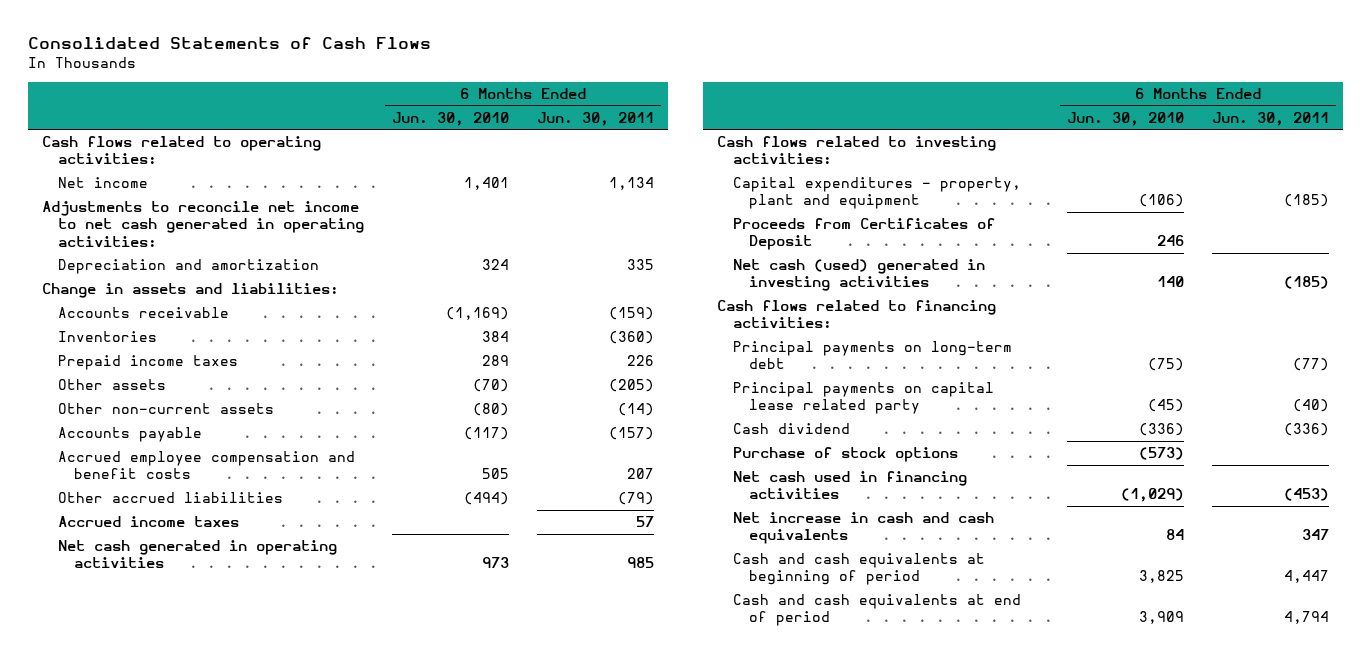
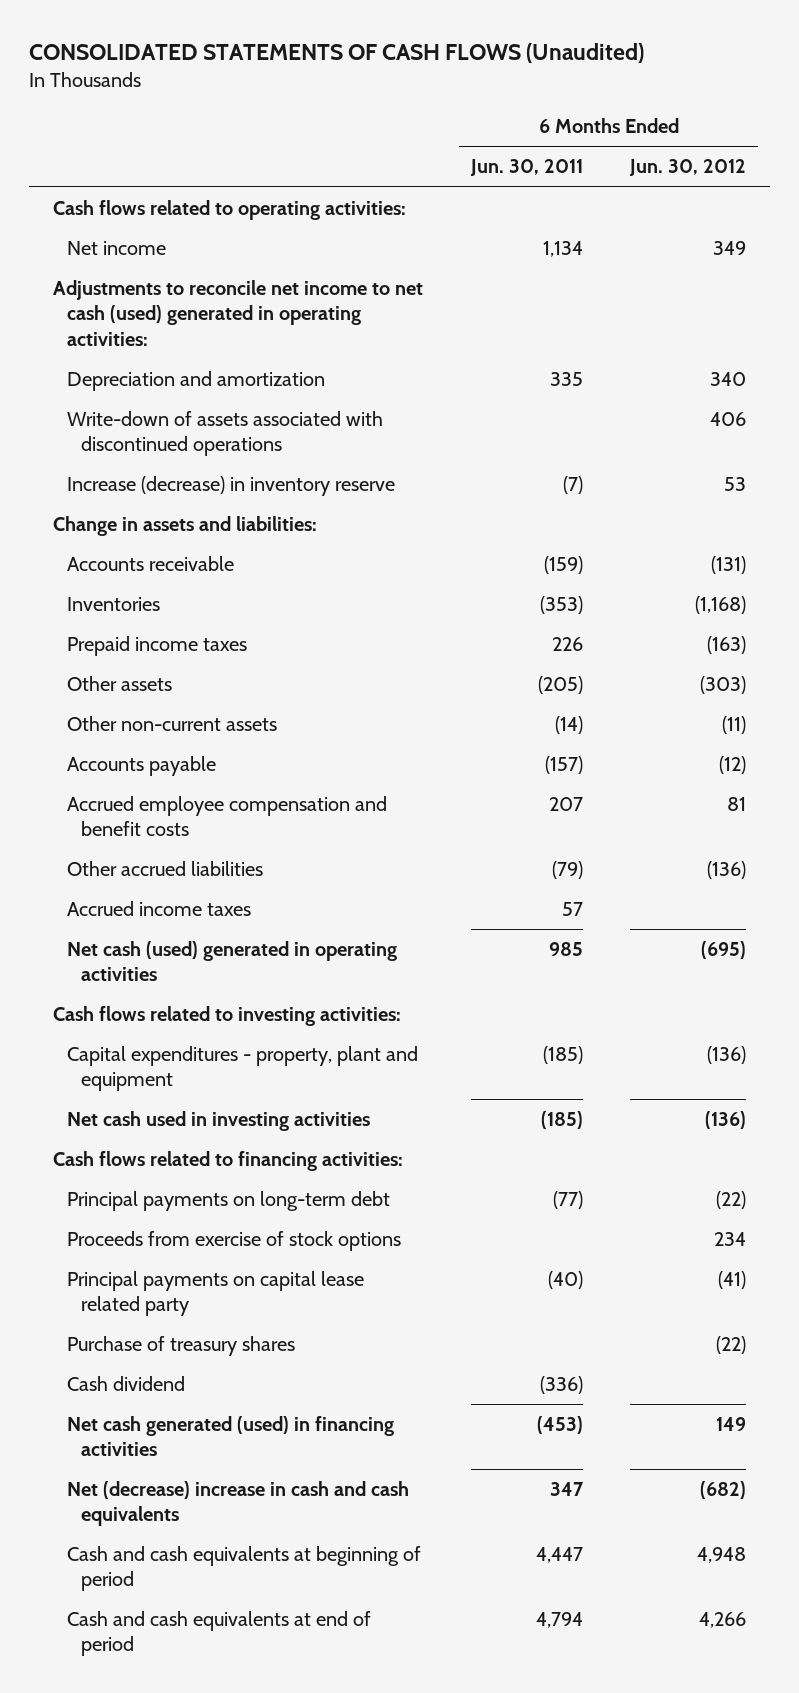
[27,37,431,50] Consolidated Statements of Cash Flows -> [29,42,645,63] CONSOLIDATED STATEMENTS OF CASH FLOWS (Unaudited)
[391,111,509,126] Jun. 30, 2010 -> none
none -> [629,159,747,177] Jun. 30, 2012
[41,201,364,247] Adjustments to reconcile net income to net cash generated in operating activities: -> [52,279,423,346] Adjustments to reconcile net income to net cash (used) generated in operating activities:
none -> [67,410,384,457] Write-down of assets associated with discontinued operations
none -> [67,475,396,496] Increase (decrease) in inventory reserve
[608,331,654,345] (360) -> [539,595,583,614] (353)
[57,540,337,569] Net cash generated in operating activities -> [67,940,398,982] Net cash (used) generated in operating activities
[733,218,996,251] Proceeds from Certificates of Deposit -> none
[733,259,986,292] Net cash (used) generated in investing activities -> [67,1110,371,1131] Net cash used in investing activities
none -> [67,1230,402,1251] Proceeds from exercise of stock options
none -> [67,1335,296,1356] Purchase of treasury shares
[733,447,959,463] Purchase of stock options -> none
[733,471,968,500] Net cash used in financing activities -> [67,1415,395,1457] Net cash generated (used) in financing activities
[733,512,995,545] Net increase in cash and cash equivalents -> [67,1480,410,1527] Net (decrease) increase in cash and cash equivalents

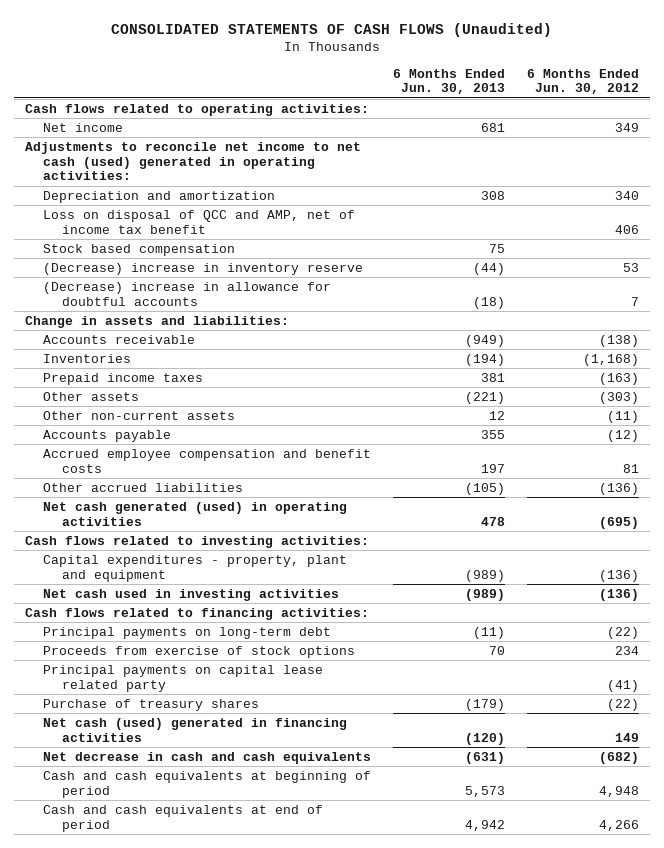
[469,159,583,177] Jun. 30, 2011 -> none
none -> [393,68,506,95] 6 Months Ended Jun. 30, 2013
[67,410,384,457] Write-down of assets associated with discontinued operations -> none
none -> [43,209,356,234] Loss on disposal of QCC and AMP, net of income tax benefit
none -> [43,243,236,256] Stock based compensation
[67,475,396,496] Increase (decrease) in inventory reserve -> [43,262,364,275] (Decrease) increase in inventory reserve
none -> [43,281,332,306] (Decrease) increase in allowance for doubtful accounts
[711,555,747,574] (131) -> [598,334,639,347] (138)
[67,900,252,916] Accrued income taxes -> none
[67,940,398,982] Net cash (used) generated in operating activities -> [43,501,348,526] Net cash generated (used) in operating activities
[67,1375,186,1391] Cash dividend -> none
[67,1415,395,1457] Net cash generated (used) in financing activities -> [43,717,348,742] Net cash (used) generated in financing activities
[67,1480,410,1527] Net (decrease) increase in cash and cash equivalents -> [43,751,372,764] Net decrease in cash and cash equivalents

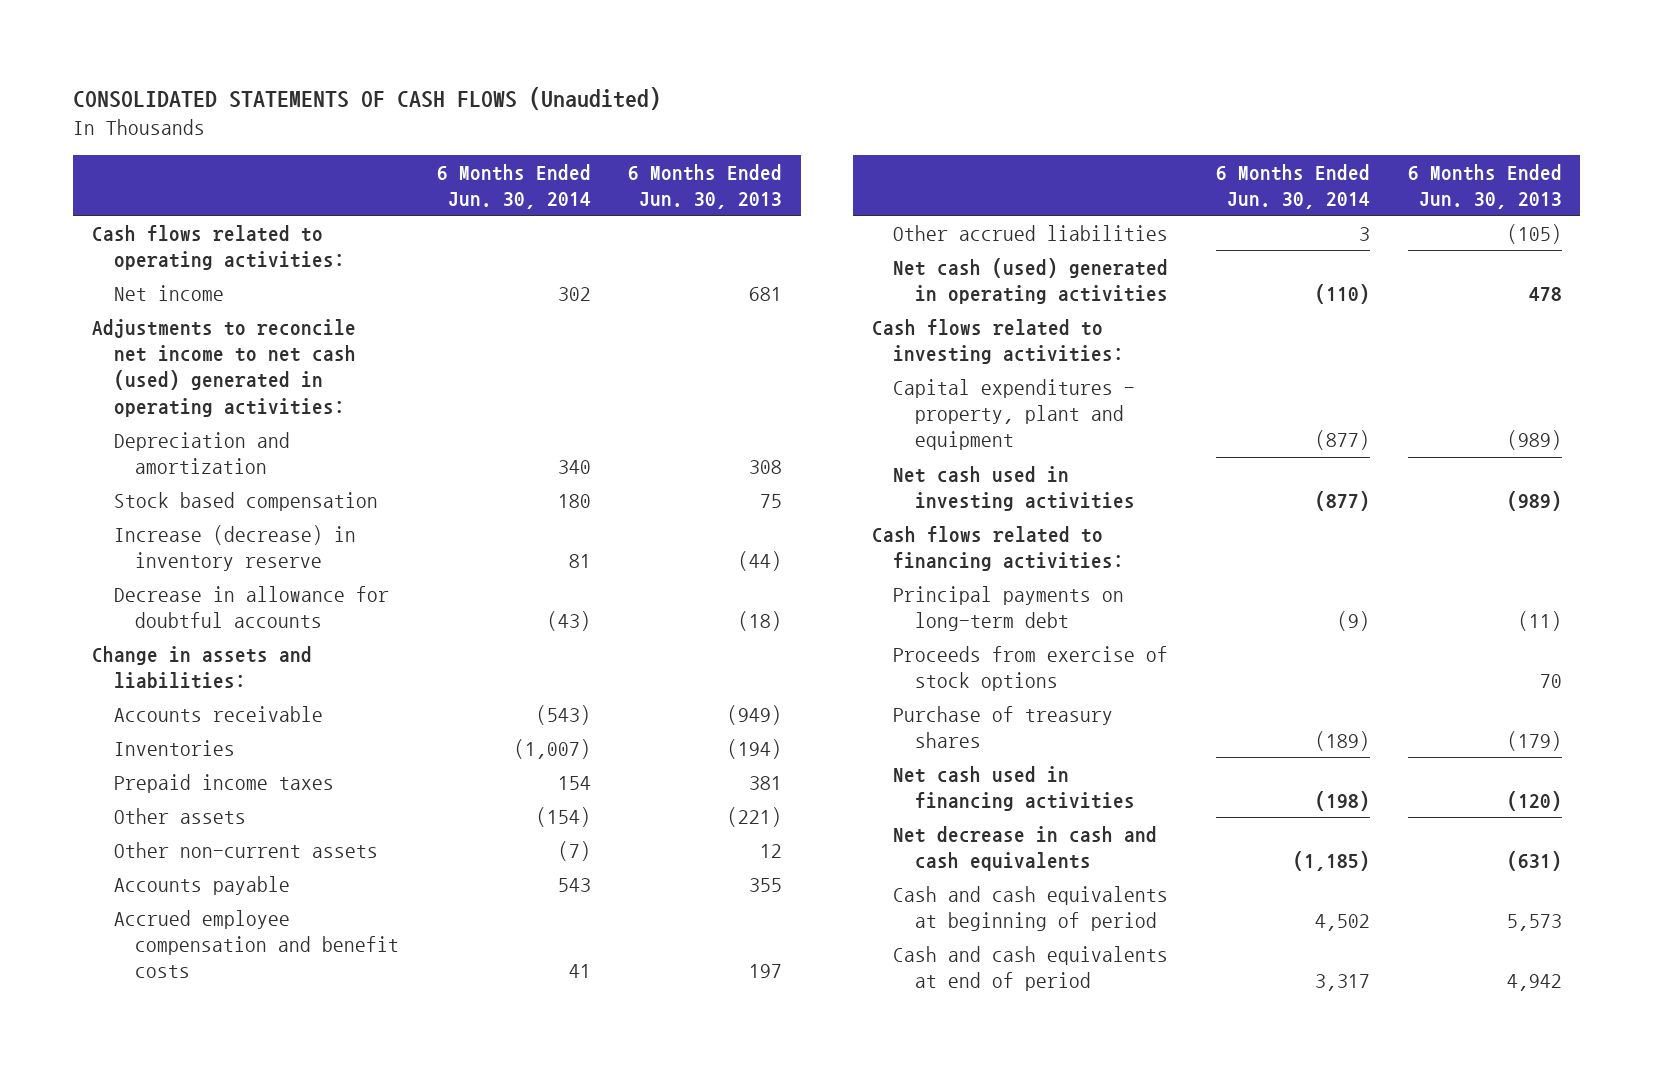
[526,68,639,95] 6 Months Ended Jun. 30, 2012 -> none
none -> [436,163,591,210] 6 Months Ended Jun. 30, 2014
[43,209,356,234] Loss on disposal of QCC and AMP, net of income tax benefit -> none
[43,262,364,275] (Decrease) increase in inventory reserve -> [113,524,356,572] Increase (decrease) in inventory reserve
[43,281,332,306] (Decrease) increase in allowance for doubtful accounts -> [113,585,389,629] Decrease in allowance for doubtful accounts
[43,501,348,526] Net cash generated (used) in operating activities -> [893,257,1169,305] Net cash (used) generated in operating activities
[43,664,324,692] Principal payments on capital lease related party -> none
[43,717,348,742] Net cash (used) generated in financing activities -> [893,765,1135,812] Net cash used in financing activities

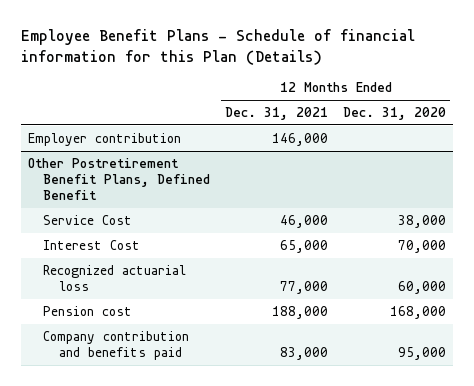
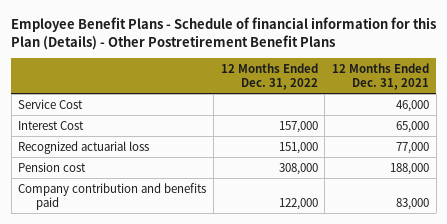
[20,29,415,65] Employee Benefit Plans - Schedule of financial information for this Plan (Details) -> [11,16,437,50] Employee Benefit Plans - Schedule of financial information for this Plan (Details) - Other Postretirement Benefit Plans
[342,107,446,121] Dec. 31, 2020 -> none
none -> [220,62,318,90] 12 Months Ended Dec. 31, 2022
[27,133,181,147] Employer contribution -> none
[27,158,211,201] Other Postretirement Benefit Plans, Defined Benefit -> none

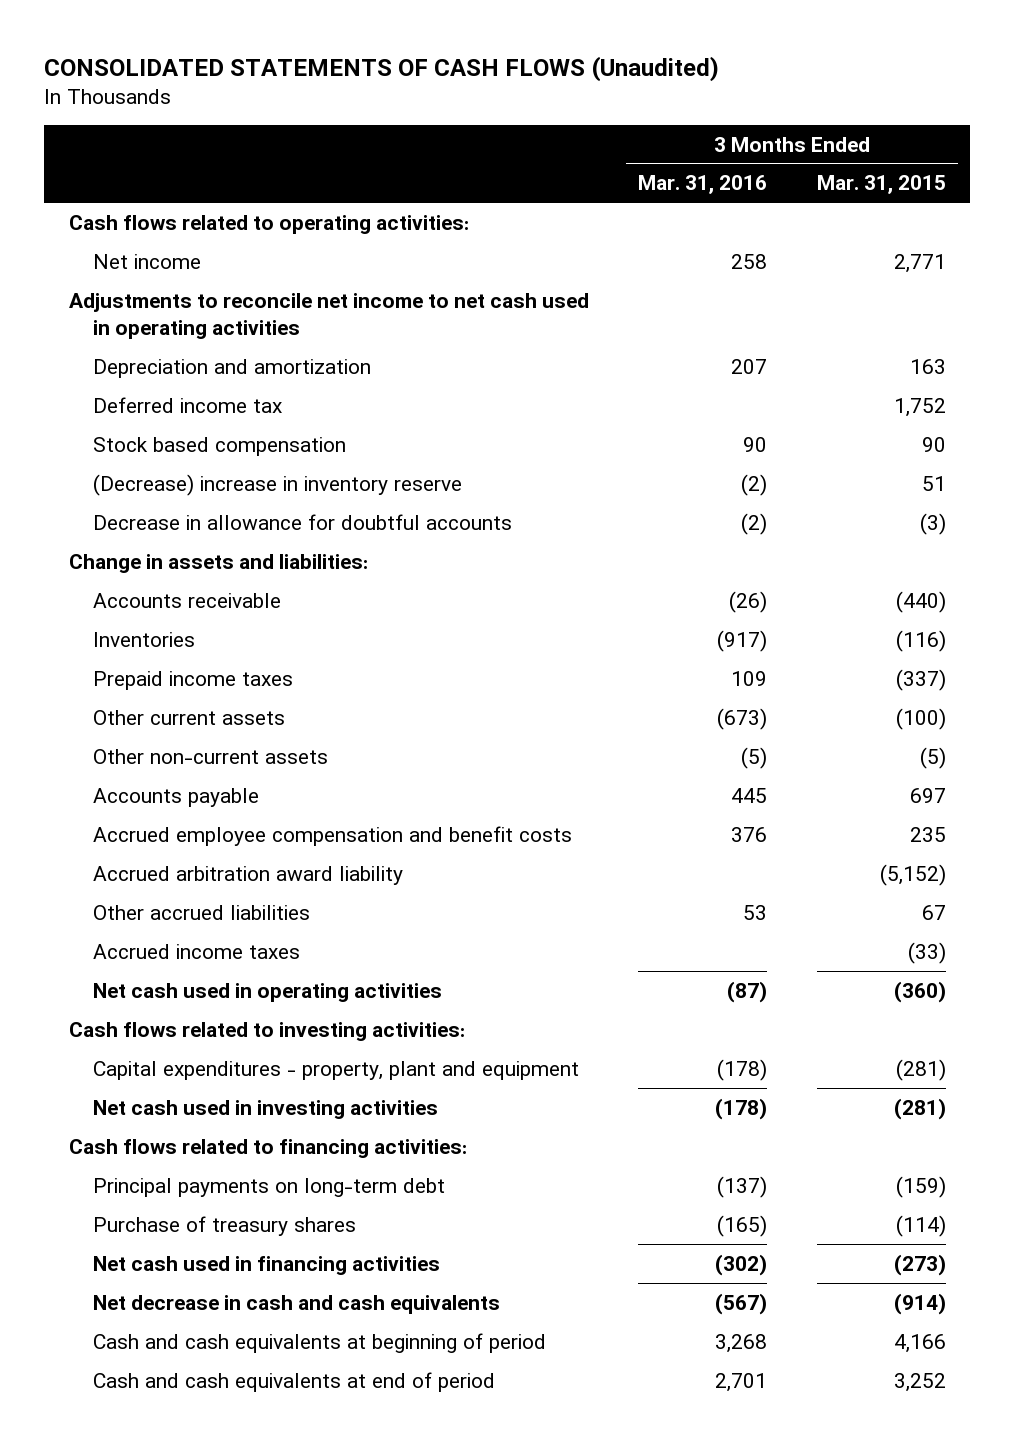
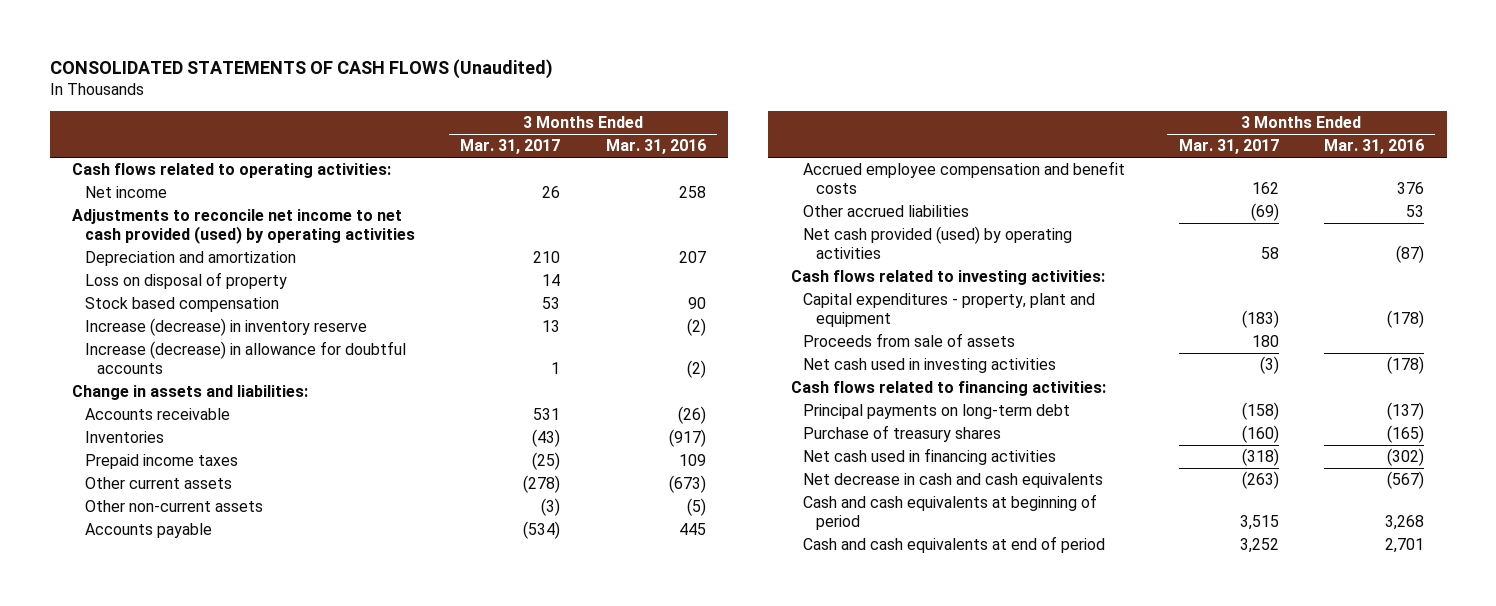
[816,175,946,195] Mar. 31, 2015 -> none
none -> [460,139,561,155] Mar. 31, 2017
[68,292,589,339] Adjustments to reconcile net income to net cash used in operating activities -> [72,209,415,244] Adjustments to reconcile net income to net cash provided (used) by operating activities
[93,396,283,413] Deferred income tax -> none
none -> [84,272,287,290] Loss on disposal of property
[93,473,463,496] (Decrease) increase in inventory reserve -> [84,318,367,337] Increase (decrease) in inventory reserve
[93,513,513,530] Decrease in allowance for doubtful accounts -> [84,341,406,374] Increase (decrease) in allowance for doubtful accounts
[93,865,404,885] Accrued arbitration award liability -> none
[93,943,301,959] Accrued income taxes -> none
[93,982,443,1002] Net cash used in operating activities -> [803,226,1073,259] Net cash provided (used) by operating activities
none -> [803,333,1016,348] Proceeds from sale of assets

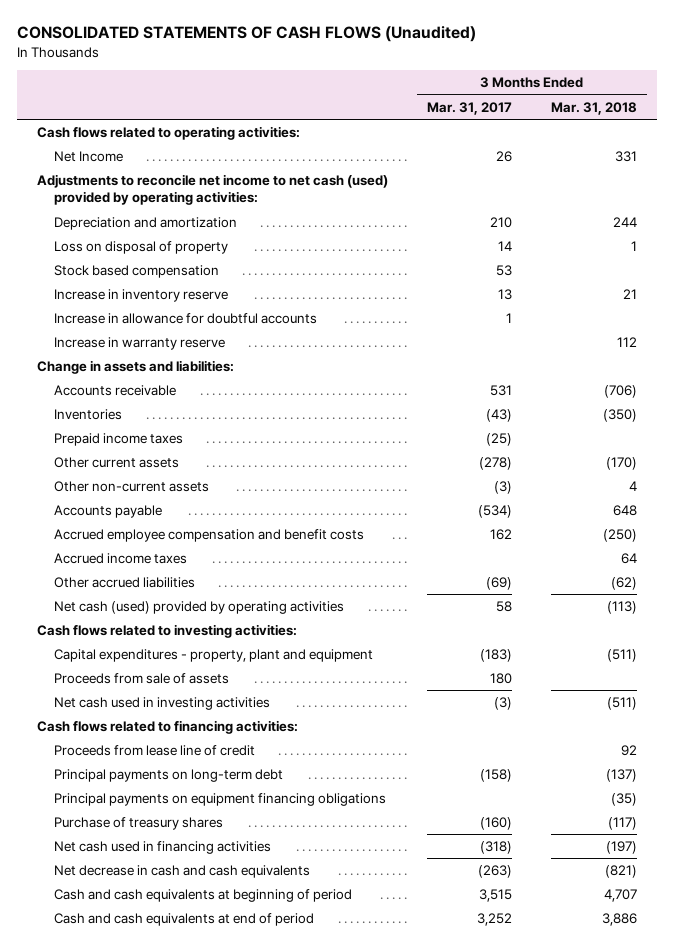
[605,139,706,155] Mar. 31, 2016 -> none
none -> [551,101,638,115] Mar. 31, 2018
[84,186,167,199] Net income -> [54,151,124,163] Net Income
[72,209,415,244] Adjustments to reconcile net income to net cash provided (used) by operating activities -> [36,174,388,206] Adjustments to reconcile net income to net cash (used) provided by operating activities:
[84,318,367,337] Increase (decrease) in inventory reserve -> [54,289,229,303] Increase in inventory reserve
[84,341,406,374] Increase (decrease) in allowance for doubtful accounts -> [54,313,318,325] Increase in allowance for doubtful accounts
none -> [54,337,226,351] Increase in warranty reserve
none -> [54,553,188,565] Accrued income taxes
[803,226,1073,259] Net cash provided (used) by operating activities -> [54,601,345,615] Net cash (used) provided by operating activities
none -> [54,745,256,757] Proceeds from lease line of credit
none -> [54,793,387,807] Principal payments on equipment financing obligations

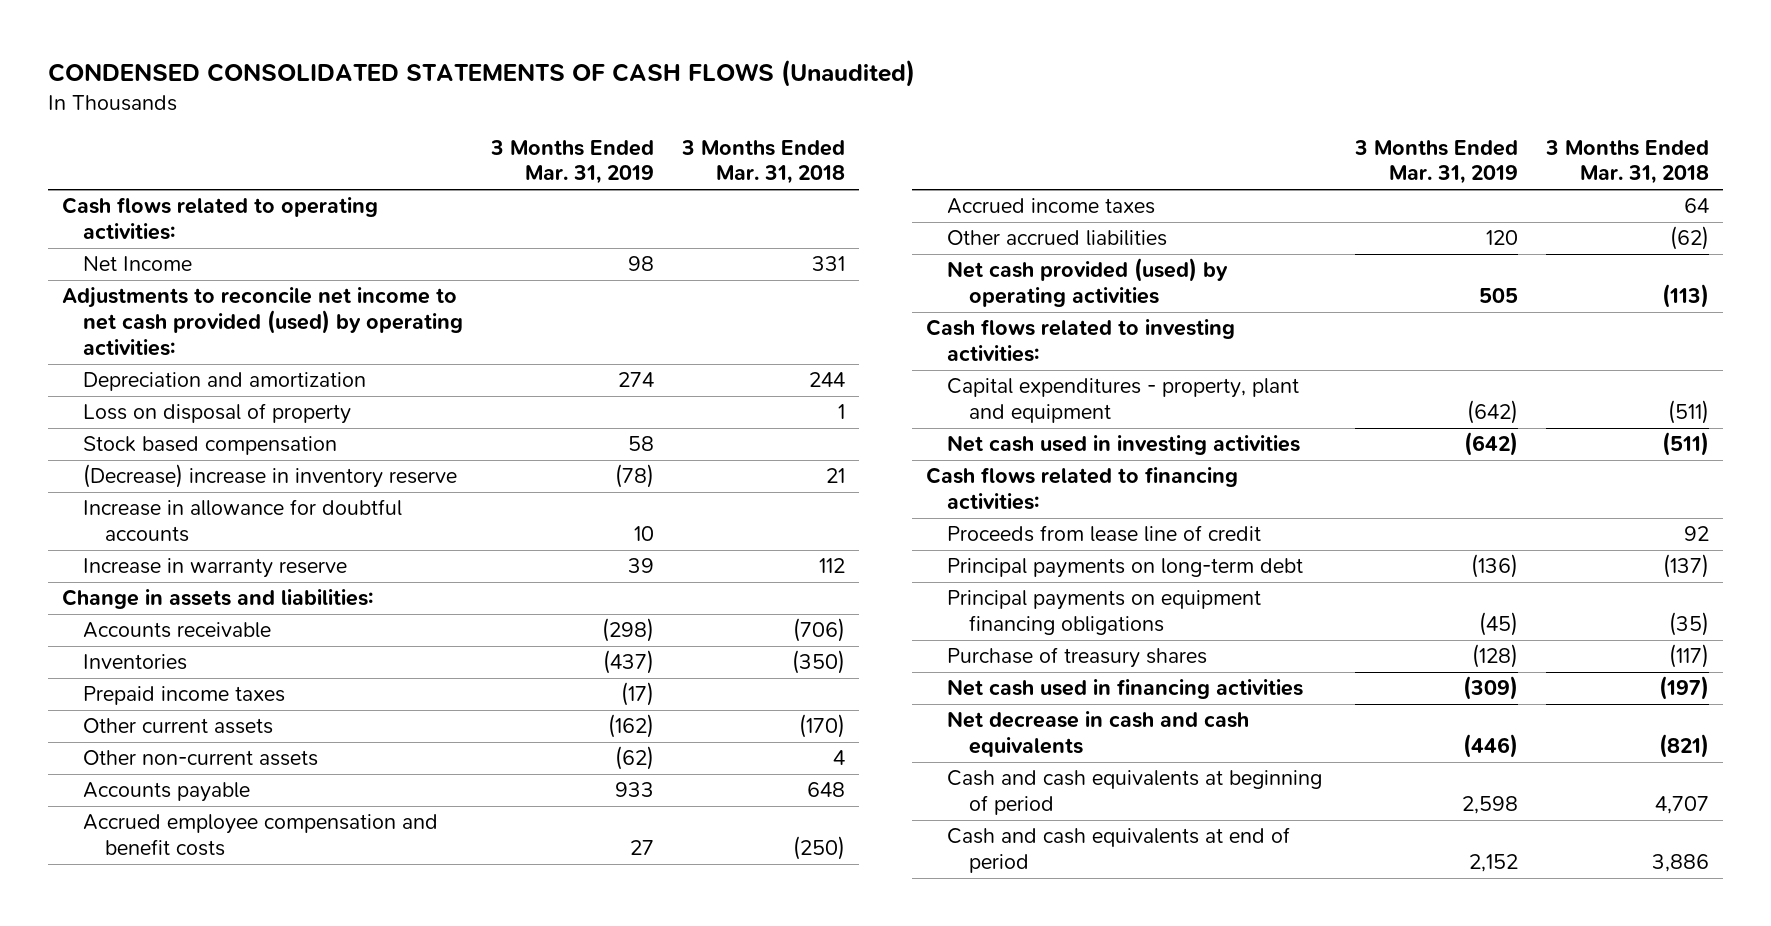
[16,26,476,43] CONSOLIDATED STATEMENTS OF CASH FLOWS (Unaudited) -> [47,59,915,88] CONDENSED CONSOLIDATED STATEMENTS OF CASH FLOWS (Unaudited)
[427,101,513,115] Mar. 31, 2017 -> none
none -> [490,139,655,185] 3 Months Ended Mar. 31, 2019
[36,174,388,206] Adjustments to reconcile net income to net cash (used) provided by operating activities: -> [61,287,464,357] Adjustments to reconcile net income to net cash provided (used) by operating activities:
[54,289,229,303] Increase in inventory reserve -> [83,464,458,489] (Decrease) increase in inventory reserve
[54,601,345,615] Net cash (used) provided by operating activities -> [947,258,1229,308] Net cash provided (used) by operating activities
[54,673,230,685] Proceeds from sale of assets -> none

